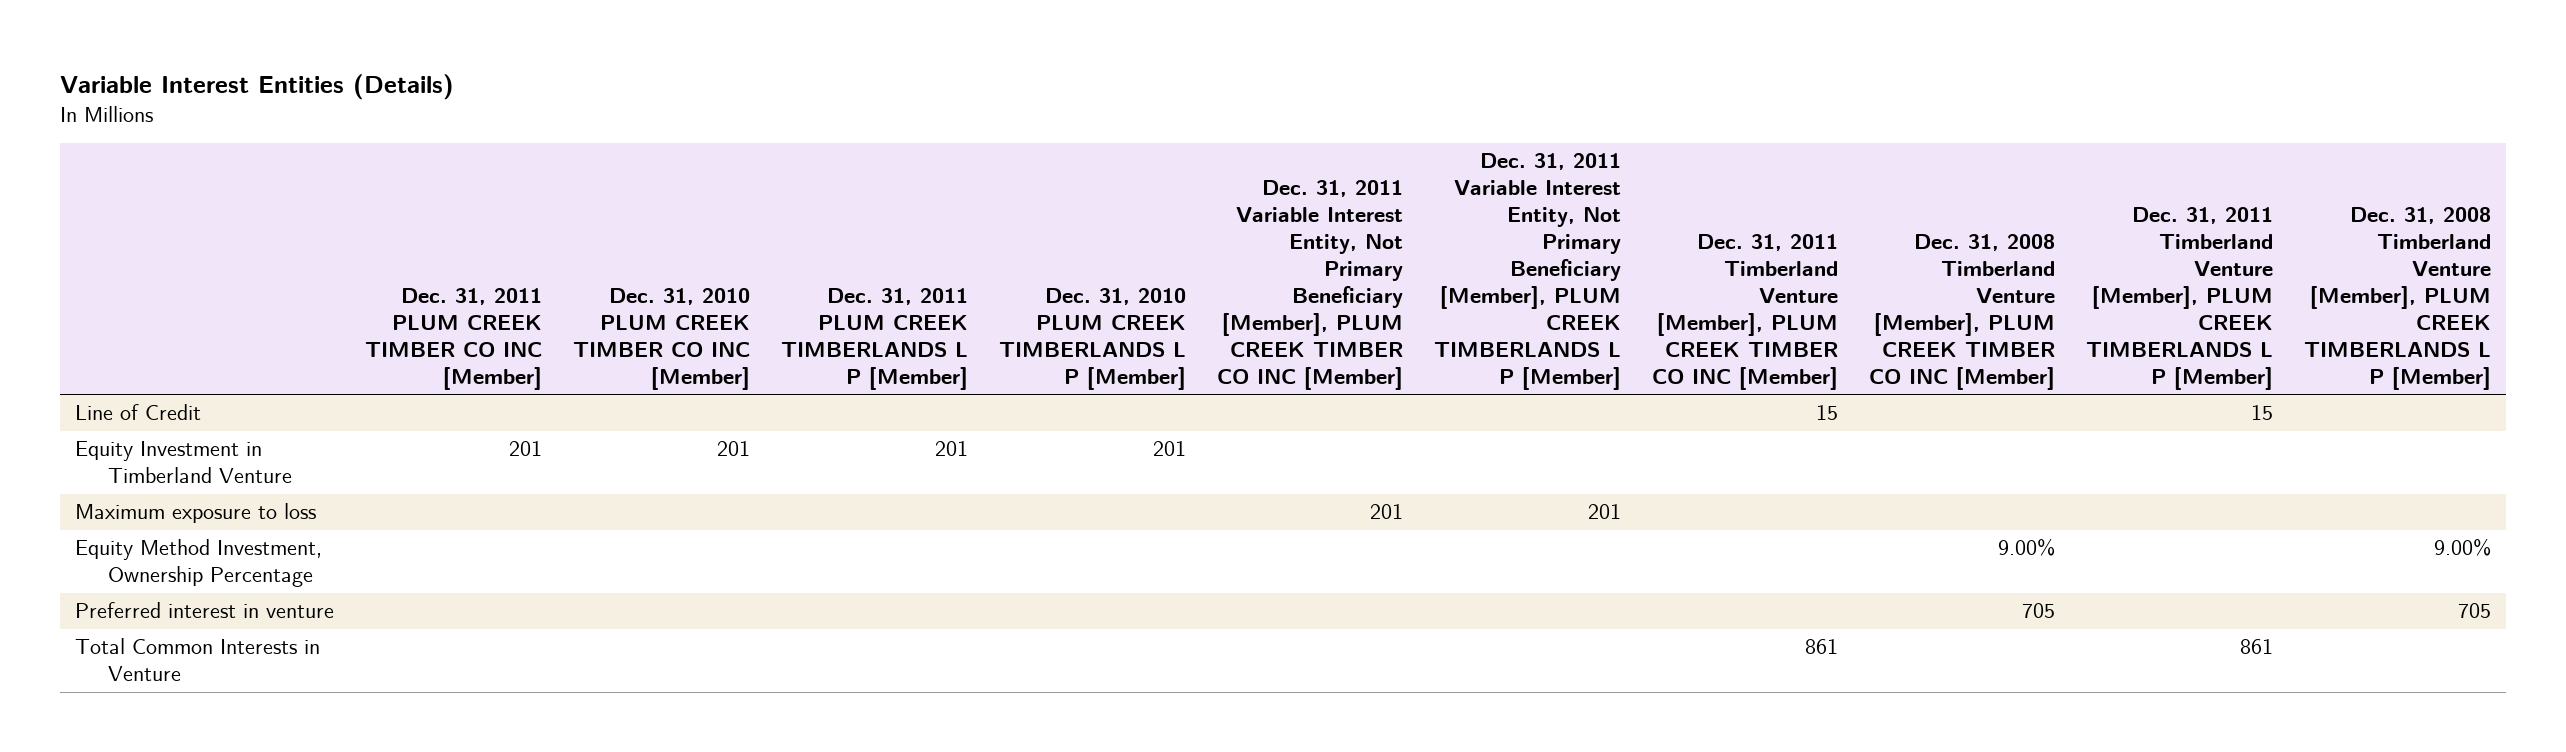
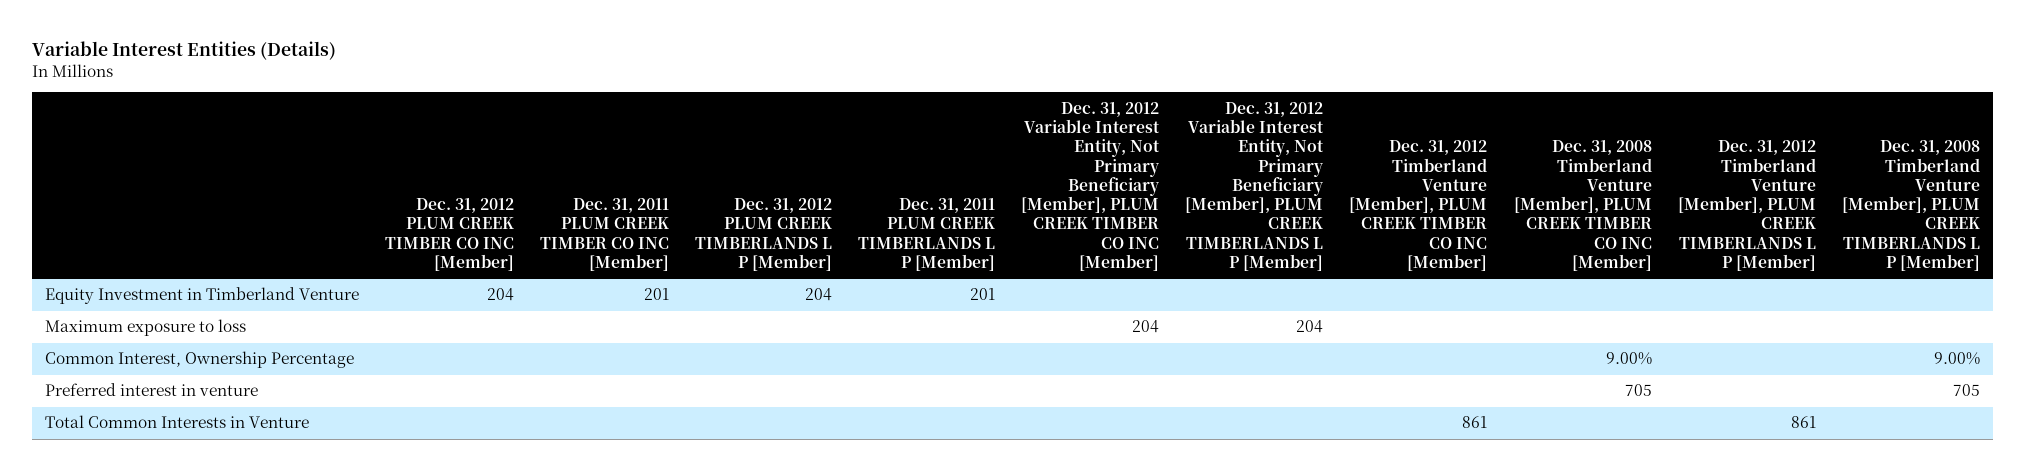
[573,287,751,390] Dec. 31, 2010 PLUM CREEK TIMBER CO INC [Member] -> none
[999,287,1187,390] Dec. 31, 2010 PLUM CREEK TIMBERLANDS L P [Member] -> none
[1217,180,1404,390] Dec. 31, 2011 Variable Interest Entity, Not Primary Beneficiary [Member], PLUM CREEK TIMBER CO INC [Member] -> none
[1434,153,1622,390] Dec. 31, 2011 Variable Interest Entity, Not Primary Beneficiary [Member], PLUM CREEK TIMBERLANDS L P [Member] -> none
[1652,234,1839,390] Dec. 31, 2011 Timberland Venture [Member], PLUM CREEK TIMBER CO INC [Member] -> none
[2086,207,2274,390] Dec. 31, 2011 Timberland Venture [Member], PLUM CREEK TIMBERLANDS L P [Member] -> none
none -> [385,198,515,271] Dec. 31, 2012 PLUM CREEK TIMBER CO INC [Member]
none -> [695,198,833,271] Dec. 31, 2012 PLUM CREEK TIMBERLANDS L P [Member]
none -> [1021,101,1161,271] Dec. 31, 2012 Variable Interest Entity, Not Primary Beneficiary [Member], PLUM CREEK TIMBER CO INC [Member]
none -> [1185,101,1325,271] Dec. 31, 2012 Variable Interest Entity, Not Primary Beneficiary [Member], PLUM CREEK TIMBERLANDS L P [Member]
none -> [1349,140,1488,271] Dec. 31, 2012 Timberland Venture [Member], PLUM CREEK TIMBER CO INC [Member]
none -> [1677,140,1816,271] Dec. 31, 2012 Timberland Venture [Member], PLUM CREEK TIMBERLANDS L P [Member]
[75,404,202,421] Line of Credit -> none
[75,539,323,588] Equity Method Investment, Ownership Percentage -> [45,351,355,369] Common Interest, Ownership Percentage

